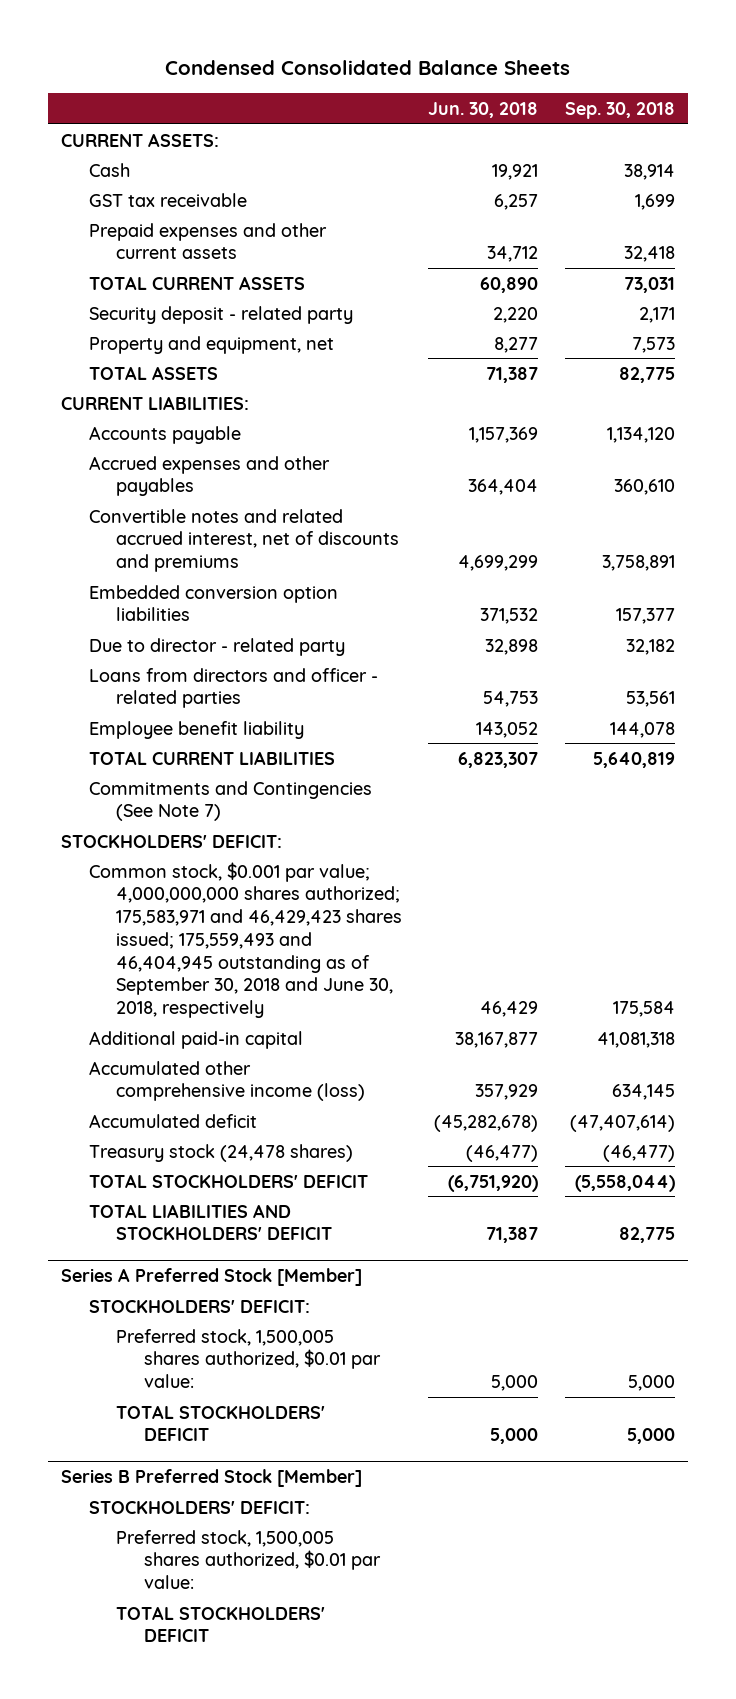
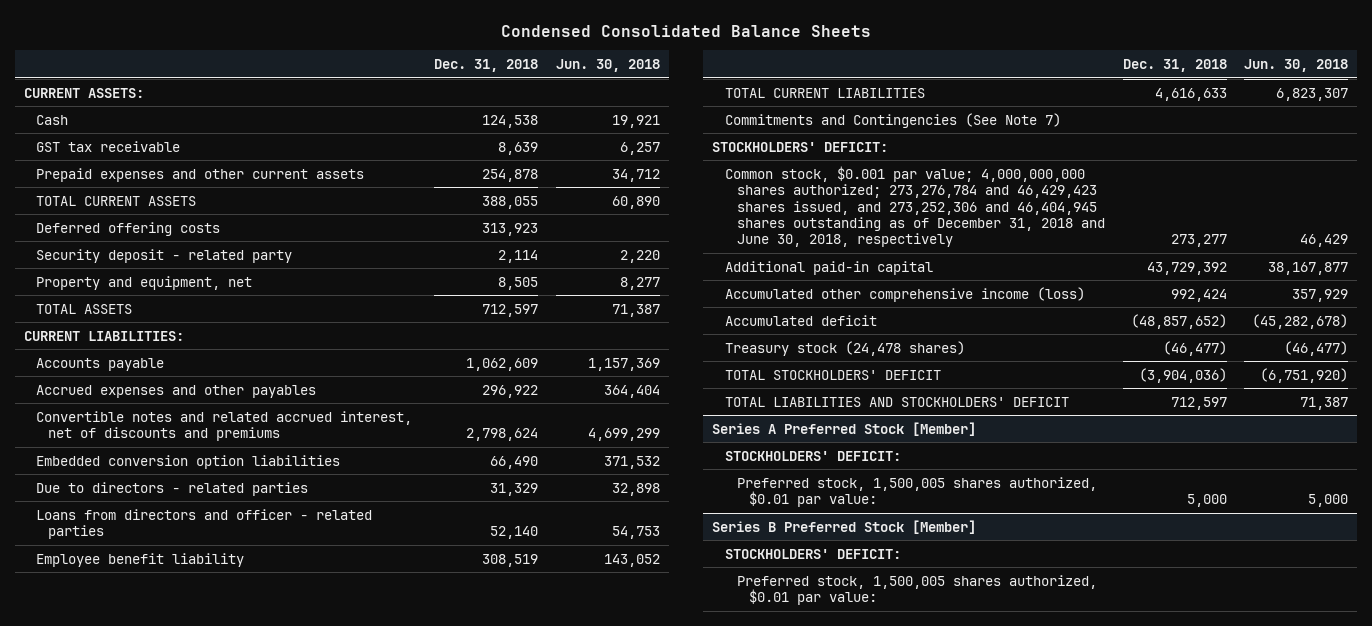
[564,101,675,119] Sep. 30, 2018 -> none
none -> [434,59,539,73] Dec. 31, 2018
none -> [36,221,221,236] Deferred offering costs
[88,637,345,656] Due to director - related party -> [36,481,309,496] Due to directors - related parties
[88,861,403,1019] Common stock, $0.001 par value; 4,000,000,000 shares authorized; 175,583,971 and 46,429,423 shares issued; 175,559,493 and 46,404,945 outstanding as of September 30, 2018 and June 30, 2018, respectively -> [724,165,1106,248] Common stock, $0.001 par value; 4,000,000,000 shares authorized; 273,276,784 and 46,429,423 shares issued, and 273,252,306 and 46,404,945 shares outstanding as of December 31, 2018 and June 30, 2018, respectively
[116,1404,326,1442] TOTAL STOCKHOLDERS' DEFICIT -> none
[116,1605,326,1643] TOTAL STOCKHOLDERS' DEFICIT -> none

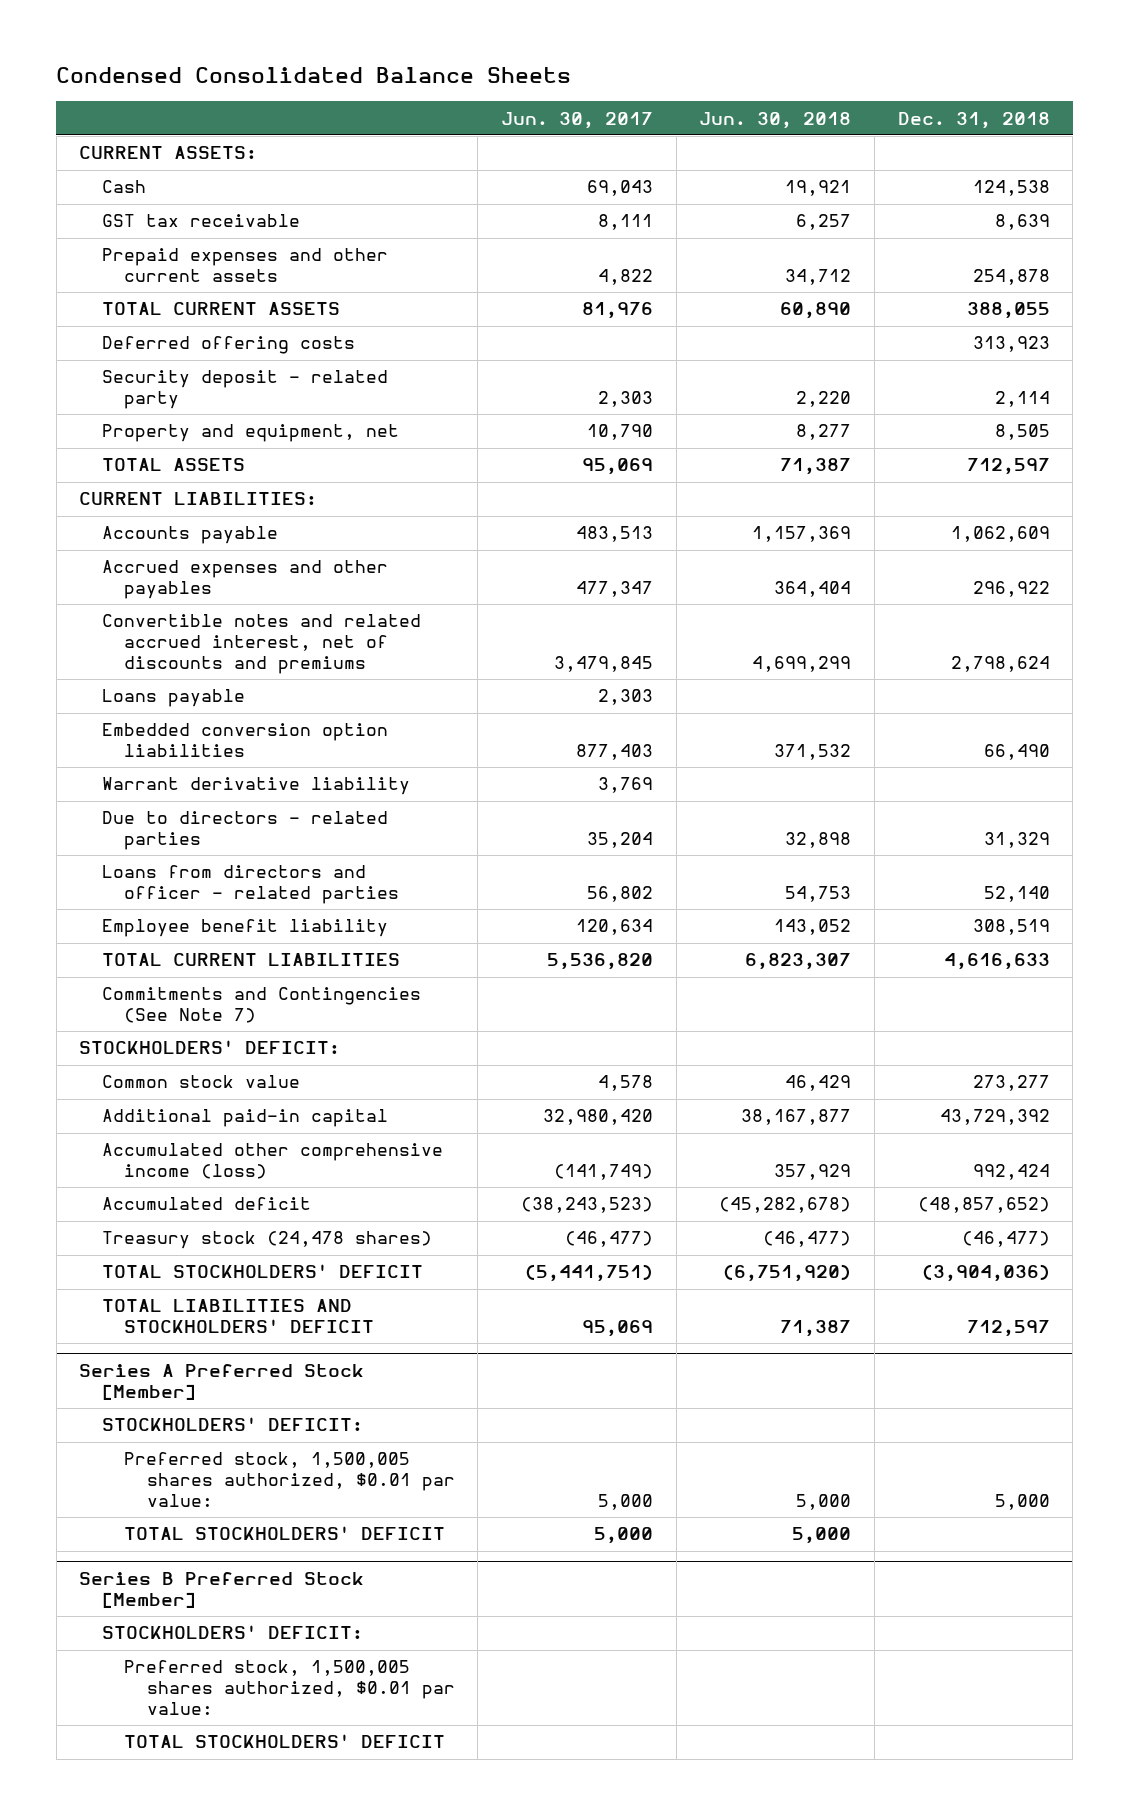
none -> [500,111,653,129] Jun. 30, 2017
none -> [101,689,245,708] Loans payable
none -> [101,777,410,796] Warrant derivative liability
[724,165,1106,248] Common stock, $0.001 par value; 4,000,000,000 shares authorized; 273,276,784 and 46,429,423 shares issued, and 273,252,306 and 46,404,945 shares outstanding as of December 31, 2018 and June 30, 2018, respectively -> [101,1075,300,1089] Common stock value
none -> [124,1526,446,1541] TOTAL STOCKHOLDERS' DEFICIT
none -> [124,1734,446,1749] TOTAL STOCKHOLDERS' DEFICIT

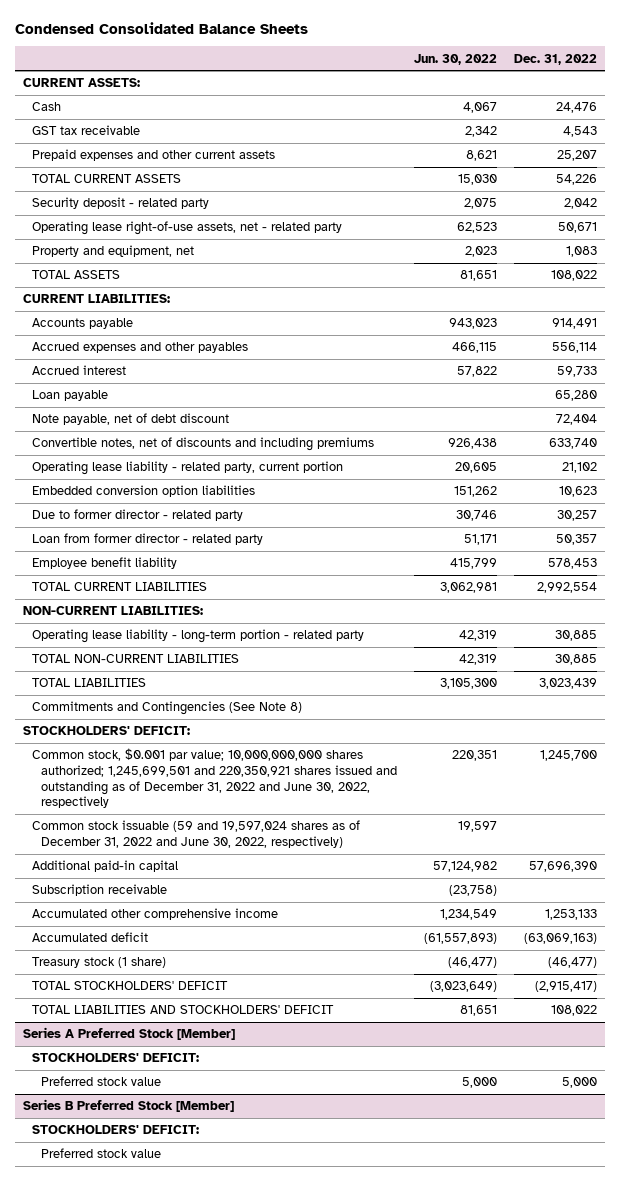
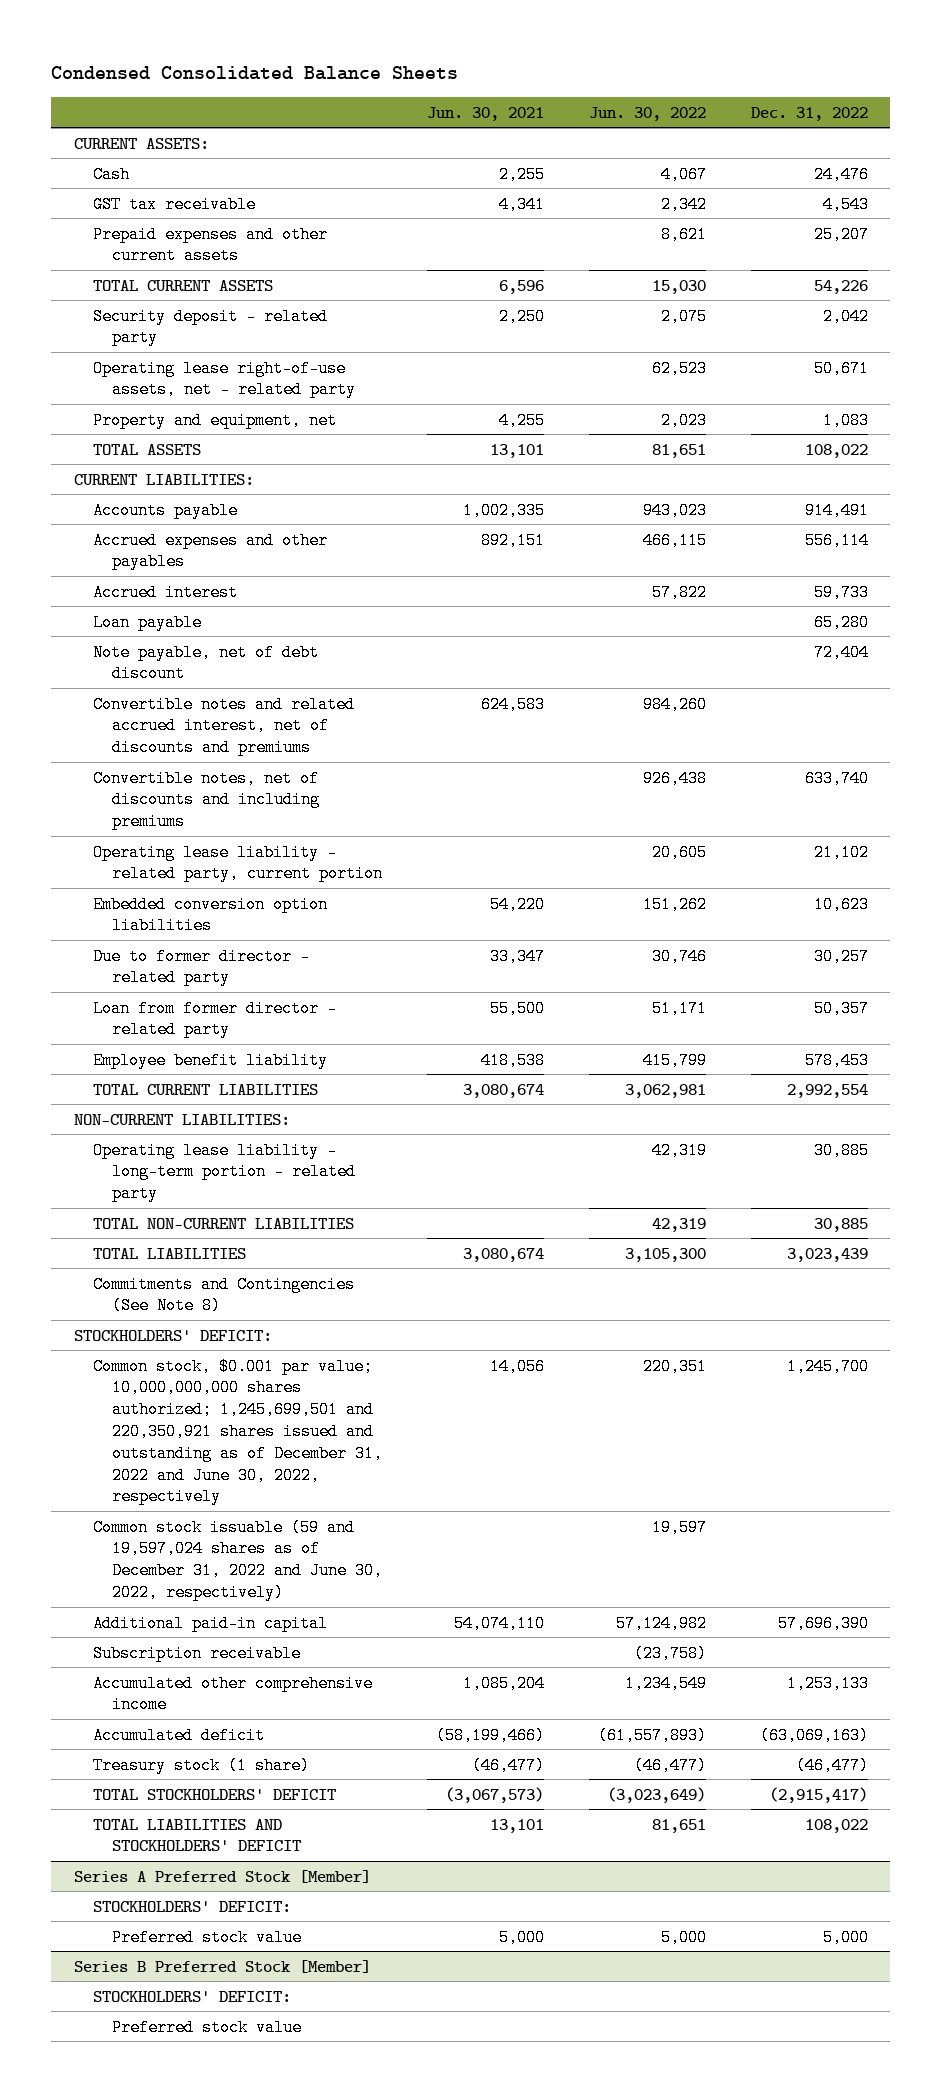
none -> [427,106,545,121] Jun. 30, 2021
none -> [92,695,355,757] Convertible notes and related accrued interest, net of discounts and premiums

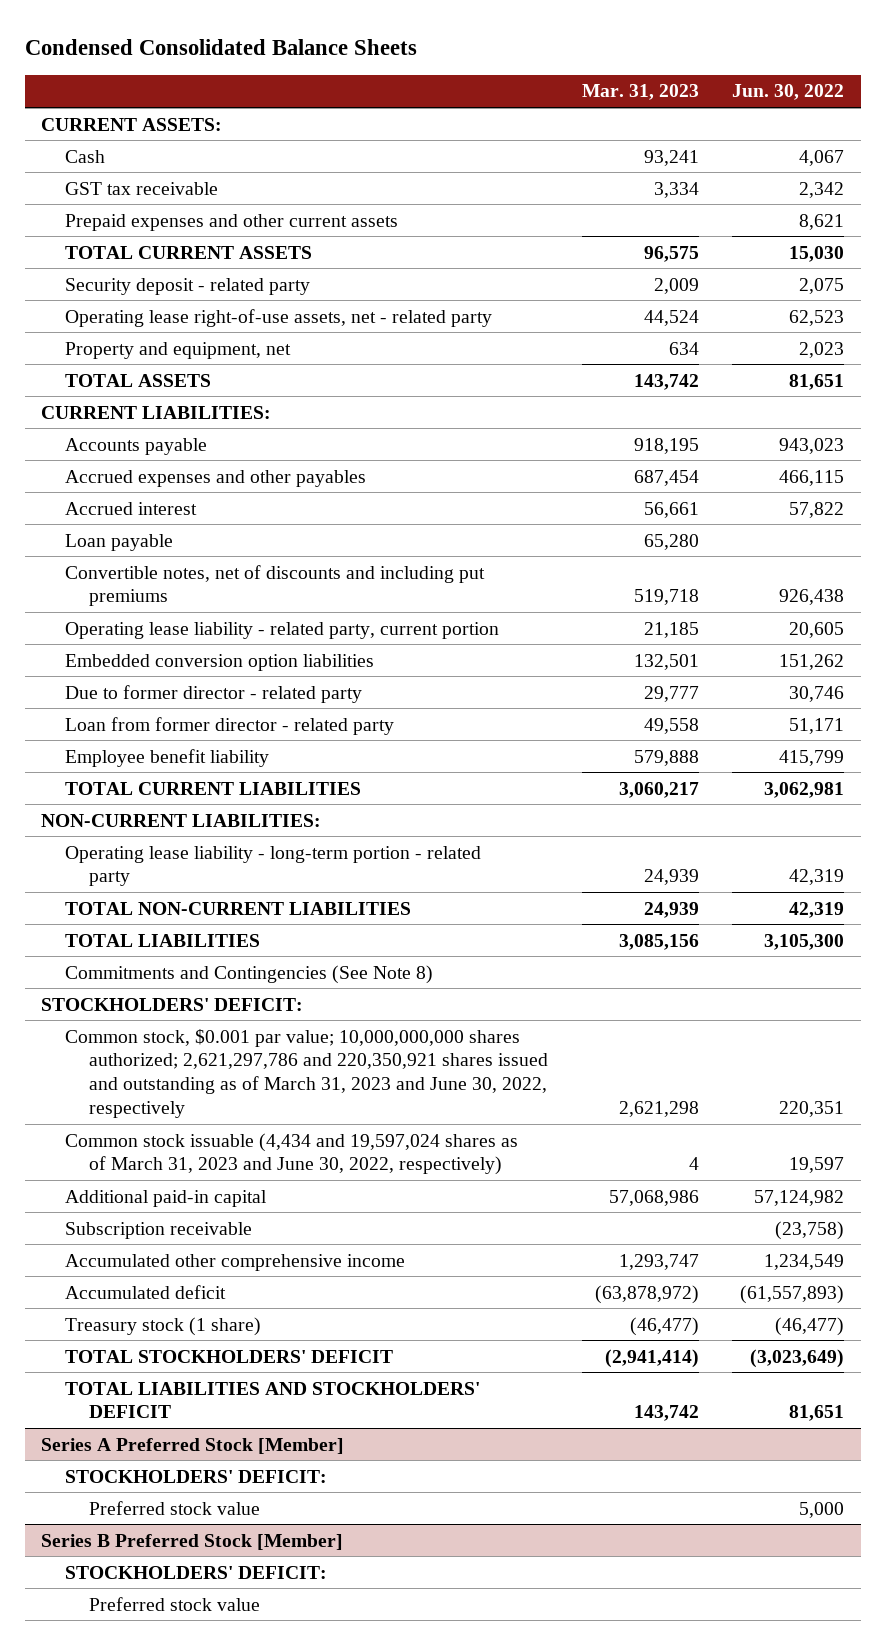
[427,106,545,121] Jun. 30, 2021 -> none
[750,106,868,121] Dec. 31, 2022 -> none
none -> [581,84,699,101] Mar. 31, 2023
[92,643,319,683] Note payable, net of debt discount -> none
[92,695,355,757] Convertible notes and related accrued interest, net of discounts and premiums -> none
[92,769,321,831] Convertible notes, net of discounts and including premiums -> [65,564,486,607] Convertible notes, net of discounts and including put premiums
[92,1357,384,1506] Common stock, $0.001 par value; 10,000,000,000 shares authorized; 1,245,699,501 and 220,350,921 shares issued and outstanding as of December 31, 2022 and June 30, 2022, respectively -> [65,1028,549,1119] Common stock, $0.001 par value; 10,000,000,000 shares authorized; 2,621,297,786 and 220,350,921 shares issued and outstanding as of March 31, 2023 and June 30, 2022, respectively
[92,1518,384,1601] Common stock issuable (59 and 19,597,024 shares as of December 31, 2022 and June 30, 2022, respectively) -> [65,1132,519,1176] Common stock issuable (4,434 and 19,597,024 shares as of March 31, 2023 and June 30, 2022, respectively)

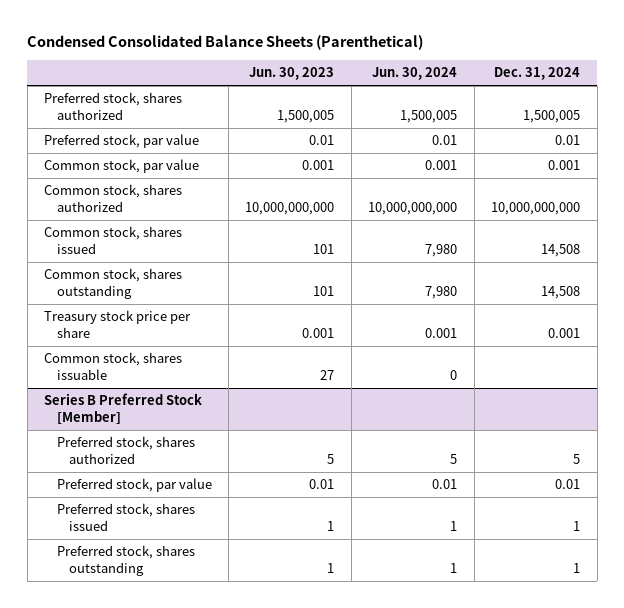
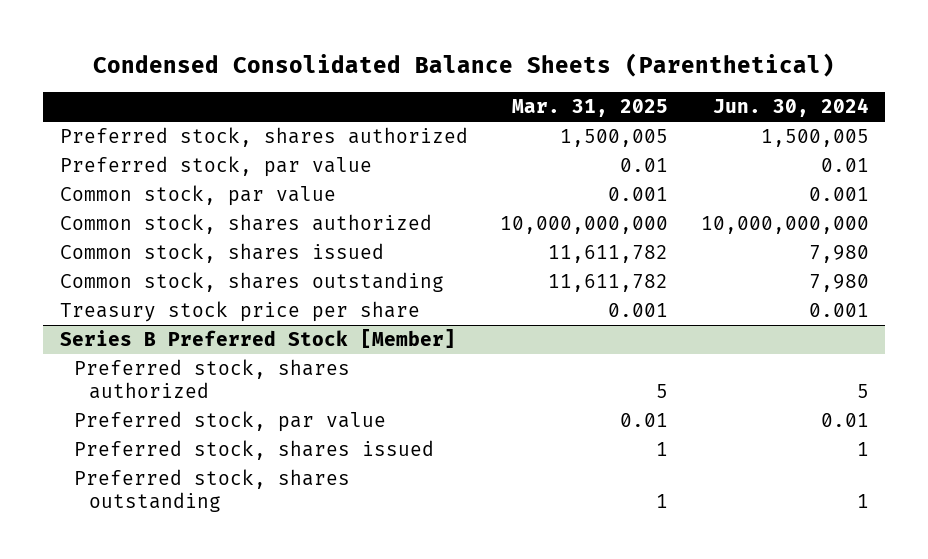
[249,67,335,81] Jun. 30, 2023 -> none
[494,67,581,81] Dec. 31, 2024 -> none
none -> [512,99,669,118] Mar. 31, 2025
[44,352,183,380] Common stock, shares issuable -> none

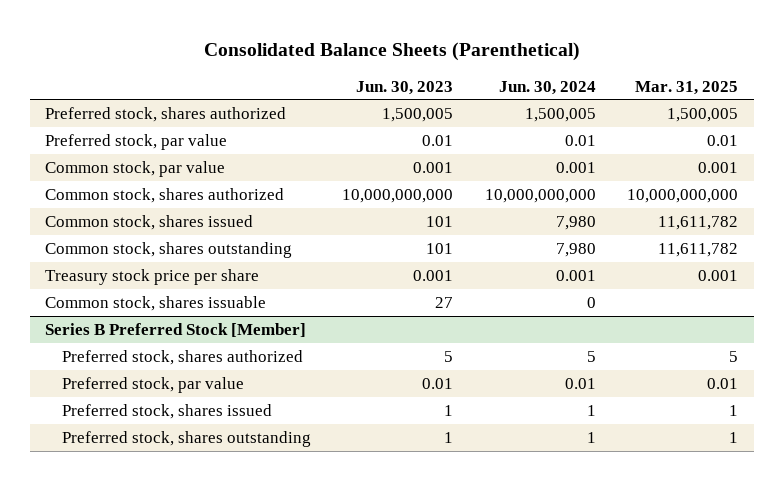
[93,52,836,77] Condensed Consolidated Balance Sheets (Parenthetical) -> [203,41,580,61] Consolidated Balance Sheets (Parenthetical)
none -> [356,80,454,95] Jun. 30, 2023
none -> [45,295,267,311] Common stock, shares issuable

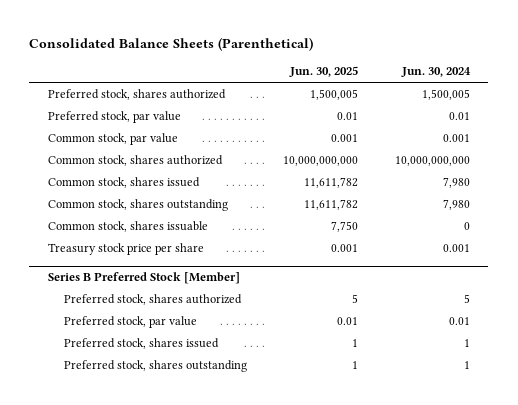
[356,80,454,95] Jun. 30, 2023 -> none
[635,80,739,95] Mar. 31, 2025 -> none
none -> [289,66,359,78] Jun. 30, 2025
[45,268,260,285] Treasury stock price per share -> [47,242,204,255] Treasury stock price per share

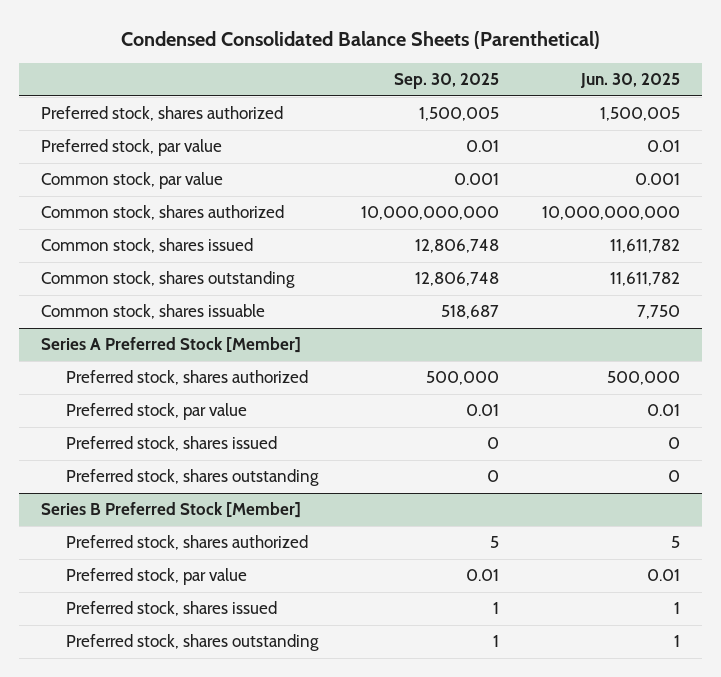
[29,37,314,52] Consolidated Balance Sheets (Parenthetical) -> [120,30,600,49] Condensed Consolidated Balance Sheets (Parenthetical)
[401,67,472,78] Jun. 30, 2024 -> none
none -> [394,73,500,90] Sep. 30, 2025
[47,242,204,255] Treasury stock price per share -> none
none -> [40,337,301,354] Series A Preferred Stock [Member]
none -> [66,370,309,386] Preferred stock, shares authorized
none -> [66,403,248,421] Preferred stock, par value
none -> [66,436,278,452] Preferred stock, shares issued
none -> [66,469,320,487] Preferred stock, shares outstanding

